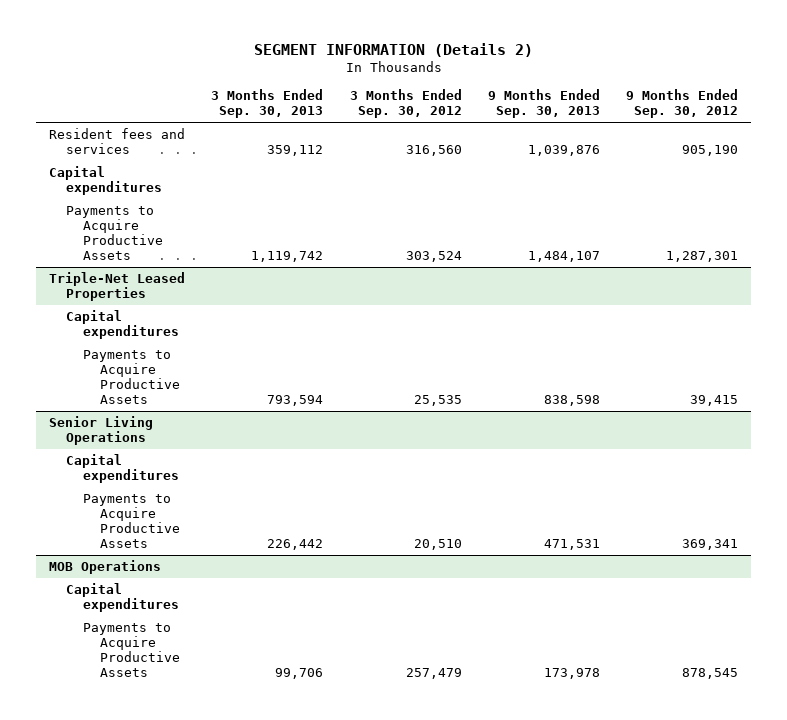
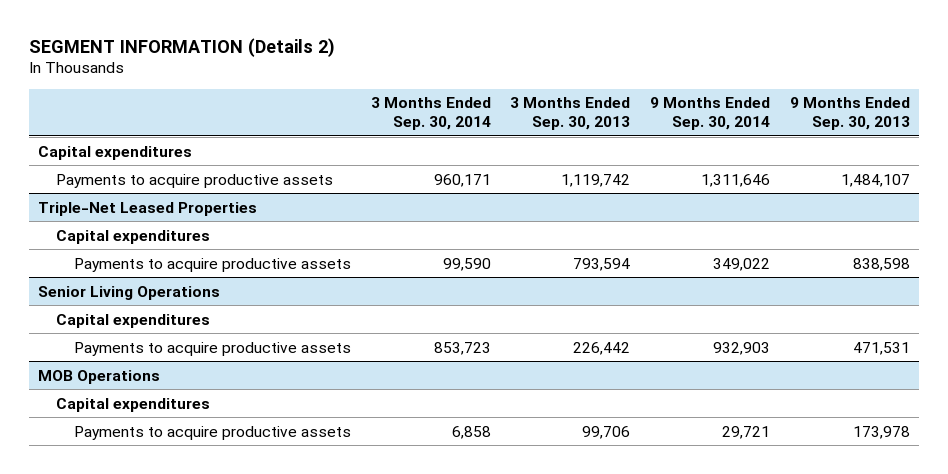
[349,89,462,119] 3 Months Ended Sep. 30, 2012 -> none
[625,89,738,119] 9 Months Ended Sep. 30, 2012 -> none
none -> [370,97,491,131] 3 Months Ended Sep. 30, 2014
none -> [649,97,770,131] 9 Months Ended Sep. 30, 2014
[49,127,186,154] Resident fees and services -> none
[65,205,163,260] Payments to Acquire Productive Assets -> [56,173,334,188] Payments to acquire productive assets
[82,349,180,404] Payments to Acquire Productive Assets -> [74,257,352,272] Payments to acquire productive assets
[82,493,180,548] Payments to Acquire Productive Assets -> [74,341,352,356] Payments to acquire productive assets
[82,622,180,677] Payments to Acquire Productive Assets -> [74,425,352,440] Payments to acquire productive assets

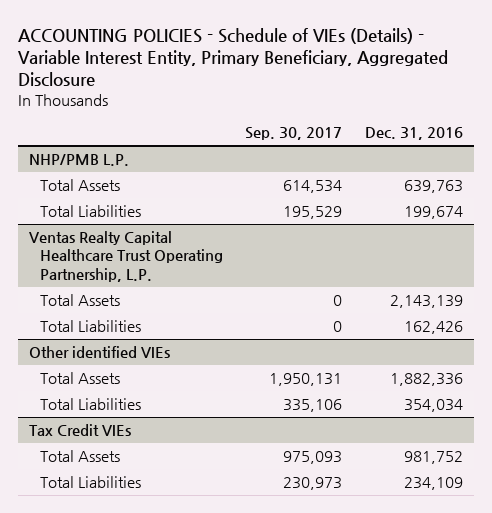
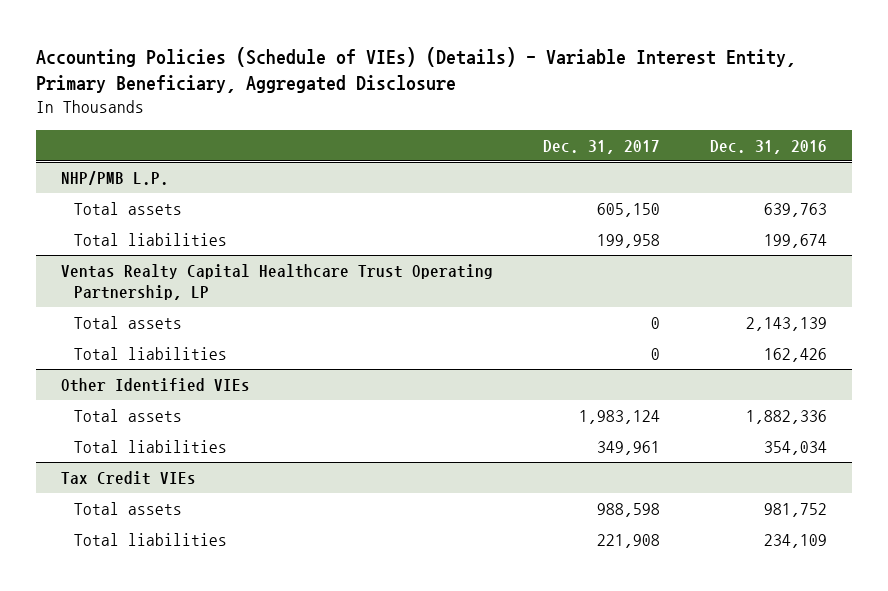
[18,27,449,88] ACCOUNTING POLICIES - Schedule of VIEs (Details) - Variable Interest Entity, Primary Beneficiary, Aggregated Disclosure -> [36,46,797,94] Accounting Policies (Schedule of VIEs) (Details) - Variable Interest Entity, Primary Beneficiary, Aggregated Disclosure
[245,127,343,141] Sep. 30, 2017 -> none
none -> [543,139,661,154] Dec. 31, 2017
[40,179,121,192] Total Assets -> [73,202,182,216] Total assets
[40,205,142,218] Total Liabilities -> [73,233,227,247] Total liabilities
[29,231,224,282] Ventas Realty Capital Healthcare Trust Operating Partnership, L.P. -> [61,264,494,301] Ventas Realty Capital Healthcare Trust Operating Partnership, LP
[40,294,121,307] Total Assets -> [73,316,182,330] Total assets
[40,320,142,333] Total Liabilities -> [73,347,227,361] Total liabilities
[29,346,171,359] Other identified VIEs -> [61,378,251,393] Other Identified VIEs
[40,372,121,385] Total Assets -> [73,409,182,423] Total assets
[40,398,142,411] Total Liabilities -> [73,440,227,454] Total liabilities
[40,450,121,463] Total Assets -> [73,502,182,516] Total assets
[40,476,142,489] Total Liabilities -> [73,533,227,547] Total liabilities

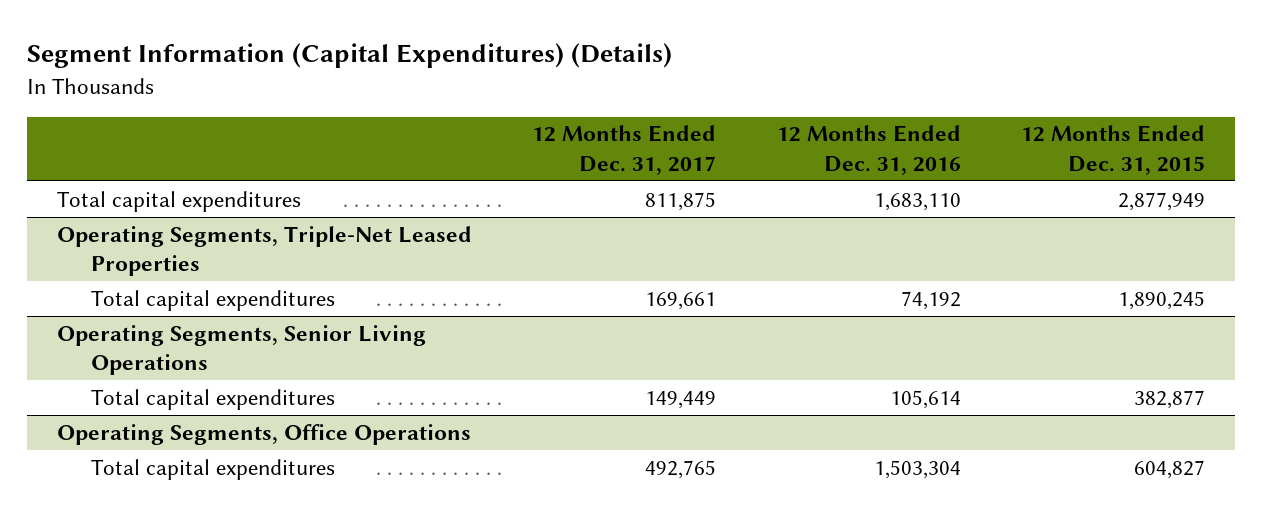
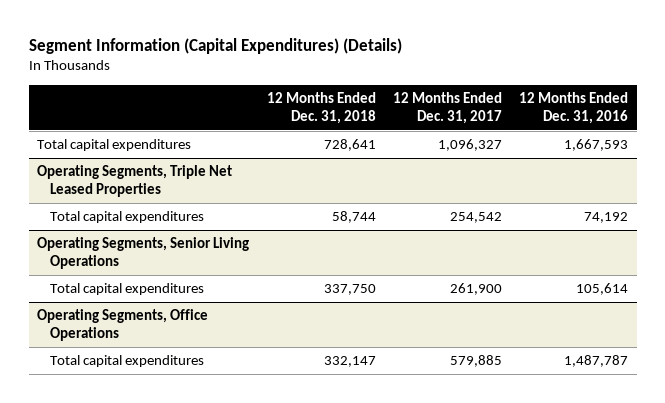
[1021,125,1206,175] 12 Months Ended Dec. 31, 2015 -> none
none -> [266,91,376,125] 12 Months Ended Dec. 31, 2018
[645,191,717,211] 811,875 -> [437,138,502,151] 1,096,327
[873,192,961,211] 1,683,110 -> [563,138,628,151] 1,667,593
[56,225,472,277] Operating Segments, Triple-Net Leased Properties -> [37,164,233,198] Operating Segments, Triple Net Leased Properties
[645,291,717,310] 169,661 -> [449,211,502,223] 254,542
[645,390,717,409] 149,449 -> [449,282,502,295] 261,900
[645,459,717,479] 492,765 -> [449,354,502,367] 579,885
[873,459,961,479] 1,503,304 -> [563,354,628,367] 1,487,787

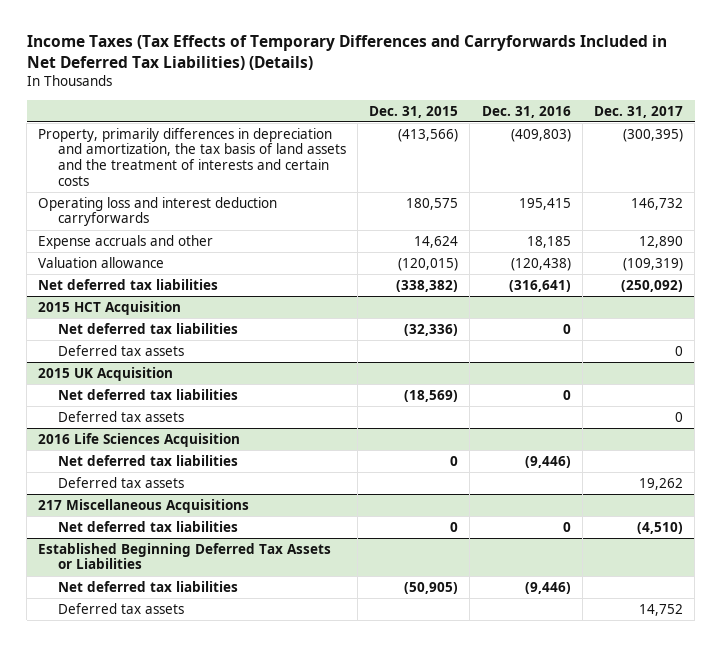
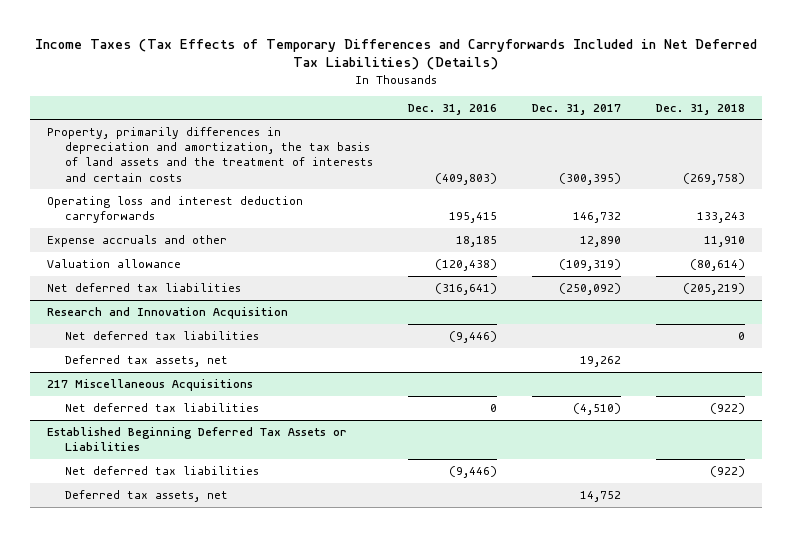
[369,105,459,118] Dec. 31, 2015 -> none
none -> [655,103,745,115] Dec. 31, 2018
[38,300,182,315] 2015 HCT Acquisition -> none
[57,322,238,334] Net deferred tax liabilities -> none
[57,344,184,356] Deferred tax assets -> none
[38,366,174,381] 2015 UK Acquisition -> none
[57,388,238,400] Net deferred tax liabilities -> none
[57,410,184,422] Deferred tax assets -> none
[38,432,241,447] 2016 Life Sciences Acquisition -> none
none -> [47,307,289,320] Research and Innovation Acquisition
[57,476,184,488] Deferred tax assets -> [64,355,228,368] Deferred tax assets, net
[57,602,184,614] Deferred tax assets -> [64,490,228,503] Deferred tax assets, net

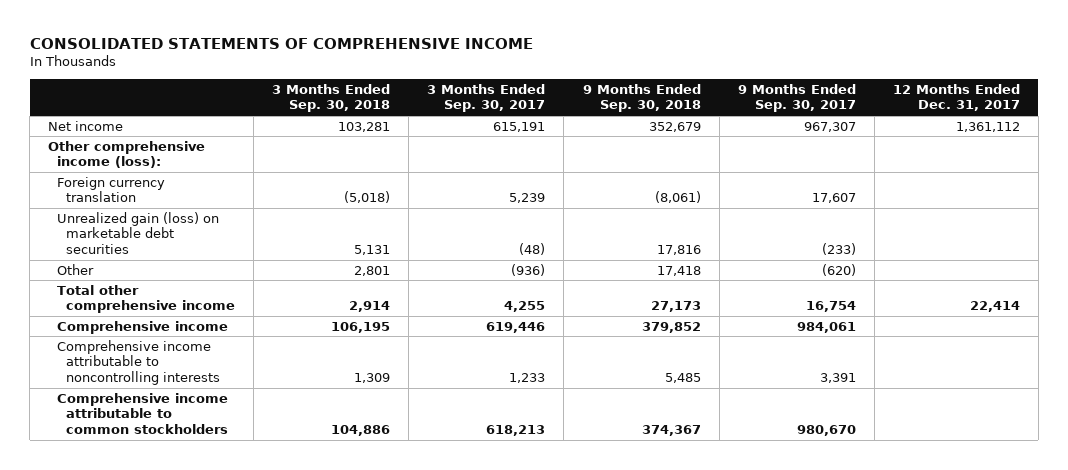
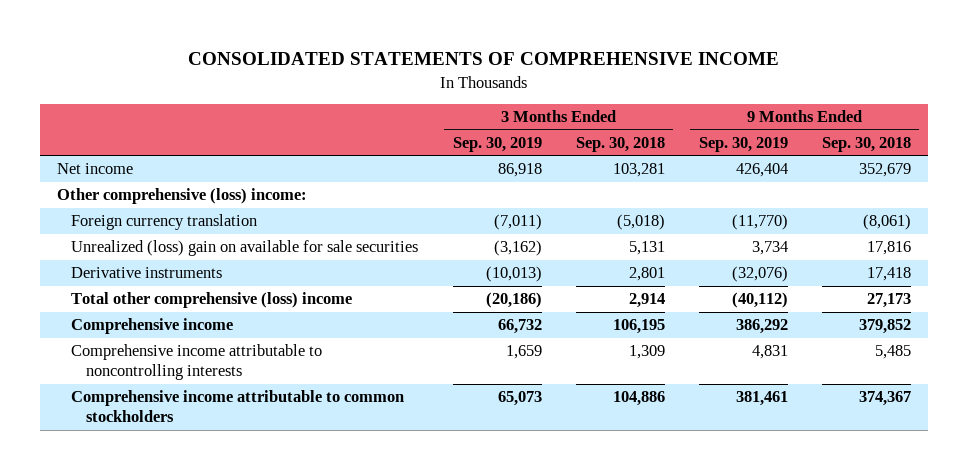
[427,83,546,113] 3 Months Ended Sep. 30, 2017 -> none
[737,83,856,113] 9 Months Ended Sep. 30, 2017 -> none
[892,83,1020,112] 12 Months Ended Dec. 31, 2017 -> none
none -> [452,136,542,152] Sep. 30, 2019
none -> [698,136,788,152] Sep. 30, 2019
[48,140,206,169] Other comprehensive income (loss): -> [57,188,308,205] Other comprehensive (loss) income:
[57,211,220,255] Unrealized gain (loss) on marketable debt securities -> [71,240,419,257] Unrealized (loss) gain on available for sale securities
[57,263,95,275] Other -> [71,267,223,279] Derivative instruments
[57,284,236,314] Total other comprehensive income -> [71,292,353,309] Total other comprehensive (loss) income

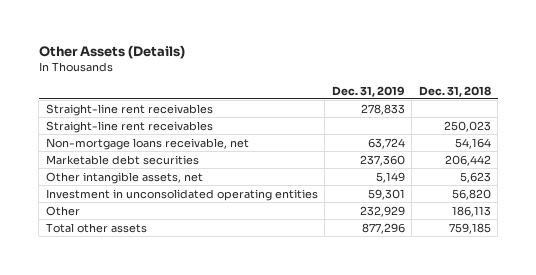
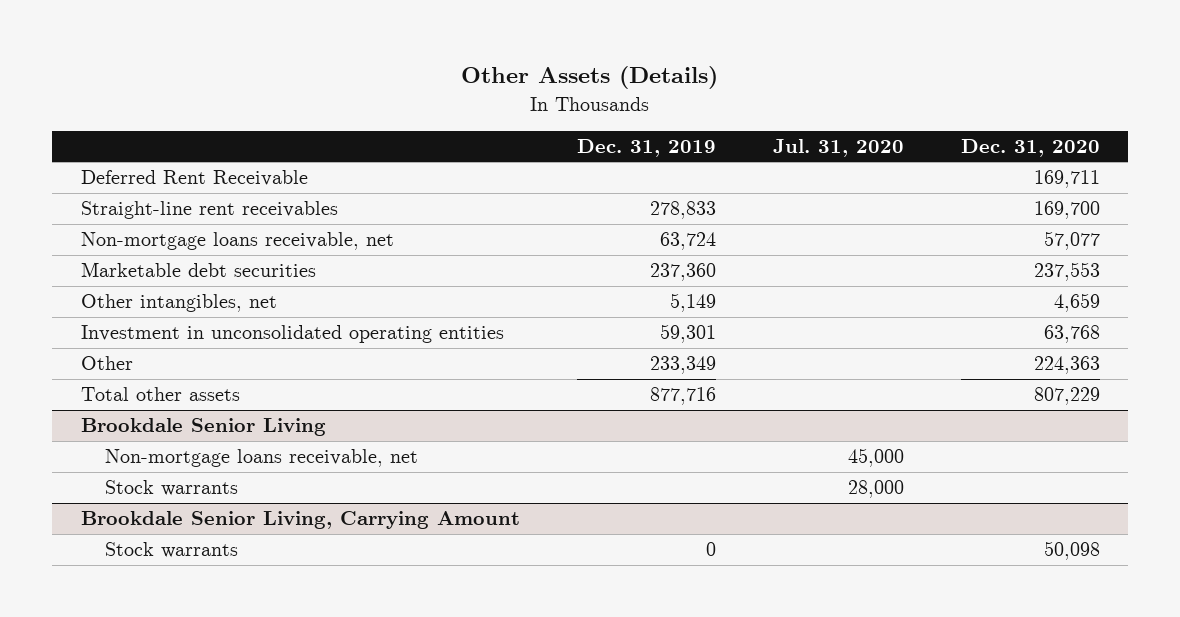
[418,85,491,97] Dec. 31, 2018 -> none
none -> [772,138,904,157] Jul. 31, 2020
none -> [960,138,1100,157] Dec. 31, 2020
none -> [80,170,308,187] Deferred Rent Receivable
[45,120,213,133] Straight-line rent receivables -> none
[45,171,203,184] Other intangible assets, net -> [80,294,277,313] Other intangibles, net
[359,205,405,217] 232,929 -> [649,356,716,375] 233,349
[361,222,405,234] 877,296 -> [649,387,716,406] 877,716
none -> [80,418,326,437] Brookdale Senior Living
none -> [105,449,419,468] Non-mortgage loans receivable, net
none -> [105,480,239,497] Stock warrants
none -> [80,511,520,530] Brookdale Senior Living, Carrying Amount
none -> [105,542,239,559] Stock warrants

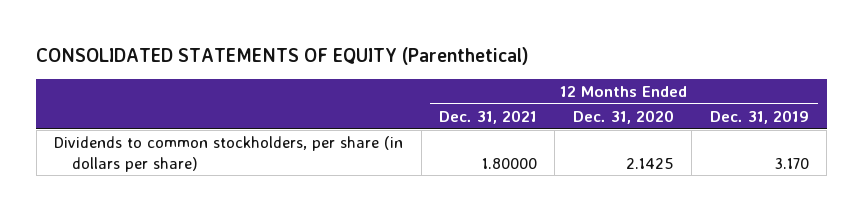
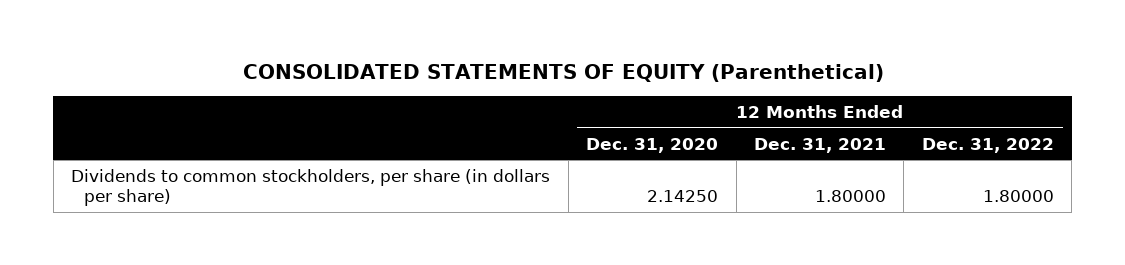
[709,109,809,124] Dec. 31, 2019 -> none
none -> [921,137,1054,153] Dec. 31, 2022
[625,157,674,169] 2.1425 -> [647,189,719,202] 2.14250

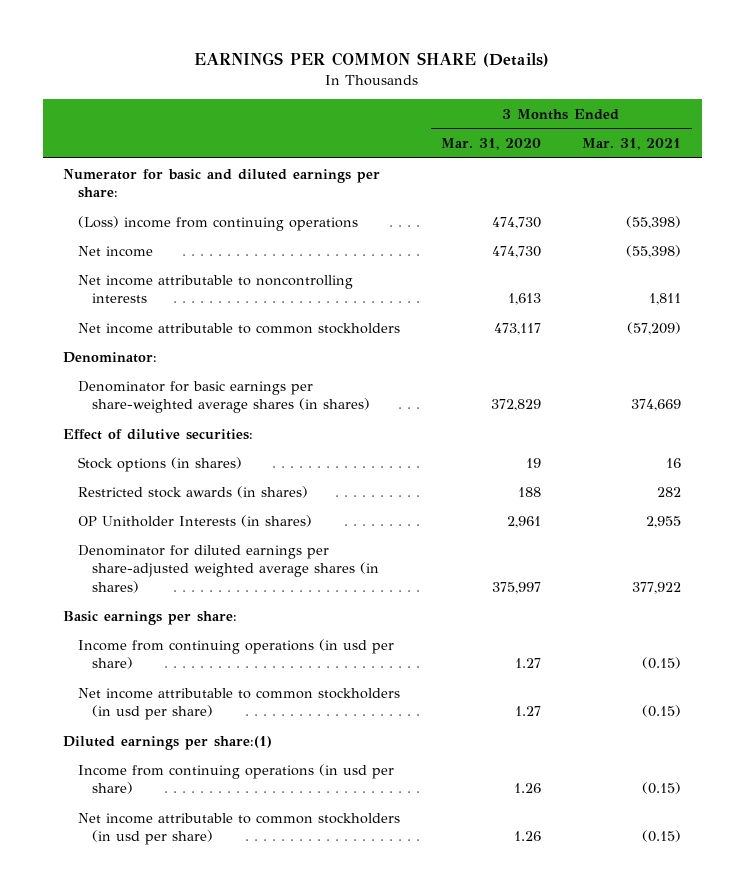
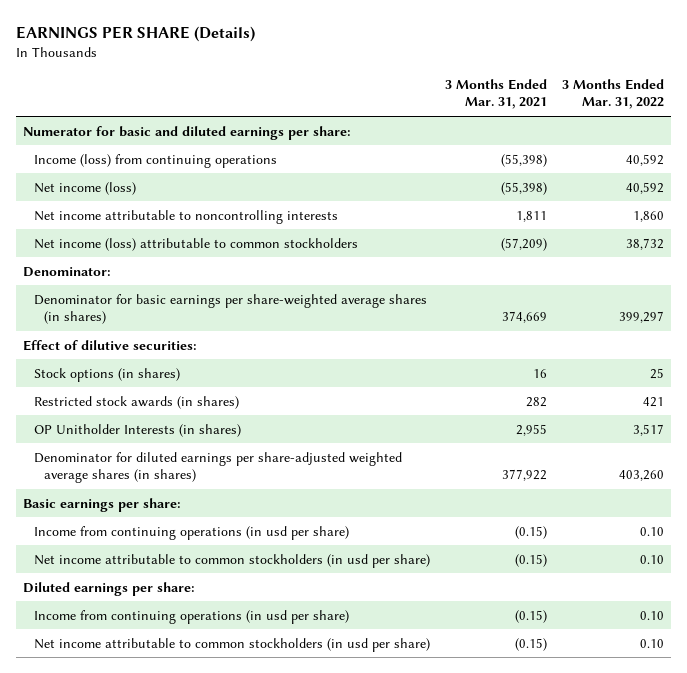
[194,52,550,68] EARNINGS PER COMMON SHARE (Details) -> [15,25,255,42] EARNINGS PER SHARE (Details)
[441,138,542,151] Mar. 31, 2020 -> none
none -> [561,79,664,110] 3 Months Ended Mar. 31, 2022
[77,215,358,231] (Loss) income from continuing operations -> [33,153,277,168] Income (loss) from continuing operations
[77,245,153,257] Net income -> [33,181,136,195] Net income (loss)
[77,322,400,334] Net income attributable to common stockholders -> [33,237,358,251] Net income (loss) attributable to common stockholders
[63,735,273,750] Diluted earnings per share:(1) -> [23,581,196,596] Diluted earnings per share:

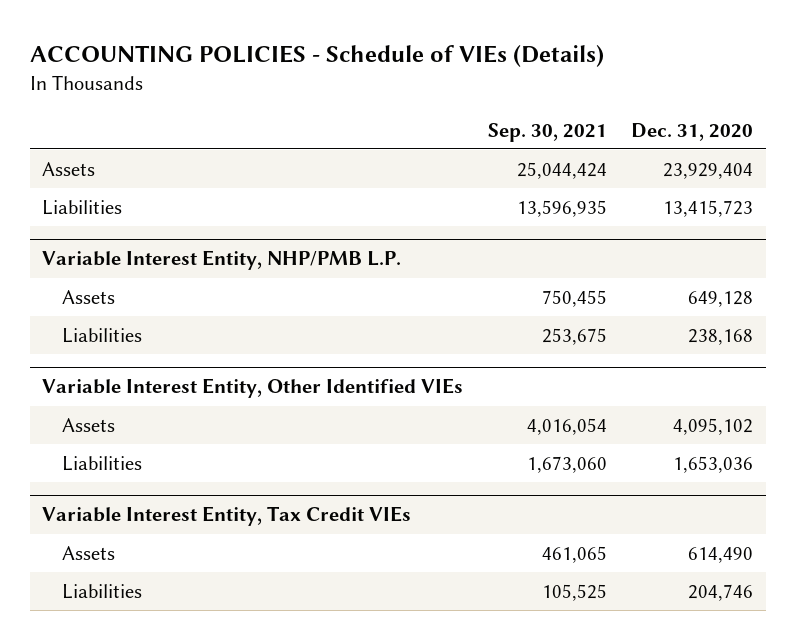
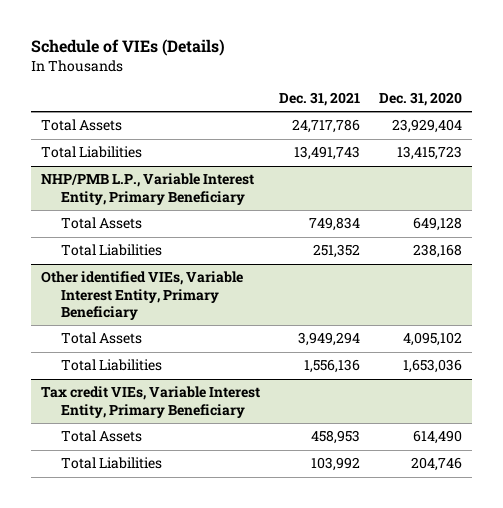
[30,45,605,68] ACCOUNTING POLICIES - Schedule of VIEs (Details) -> [30,39,225,57] Schedule of VIEs (Details)
[487,122,607,142] Sep. 30, 2021 -> none
none -> [278,91,360,106] Dec. 31, 2021
[42,161,96,176] Assets -> [40,119,122,132] Total Assets
[42,199,123,215] Liabilities -> [40,146,142,159] Total Liabilities
[42,250,402,271] Variable Interest Entity, NHP/PMB L.P. -> [40,173,254,205] NHP/PMB L.P., Variable Interest Entity, Primary Beneficiary
[61,289,115,304] Assets -> [60,217,142,230] Total Assets
[61,327,142,343] Liabilities -> [60,244,162,257] Total Liabilities
[42,378,464,399] Variable Interest Entity, Other Identified VIEs -> [40,271,243,320] Other identified VIEs, Variable Interest Entity, Primary Beneficiary
[61,417,115,432] Assets -> [60,332,142,345] Total Assets
[61,455,142,471] Liabilities -> [60,359,162,372] Total Liabilities
[42,506,412,527] Variable Interest Entity, Tax Credit VIEs -> [40,386,260,418] Tax credit VIEs, Variable Interest Entity, Primary Beneficiary
[61,545,115,560] Assets -> [60,430,142,443] Total Assets
[61,583,142,599] Liabilities -> [60,457,162,470] Total Liabilities

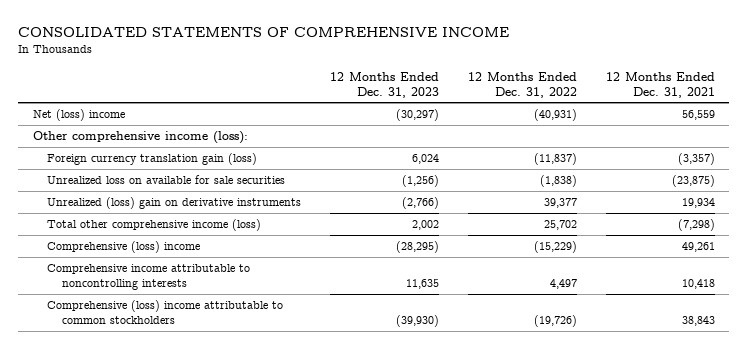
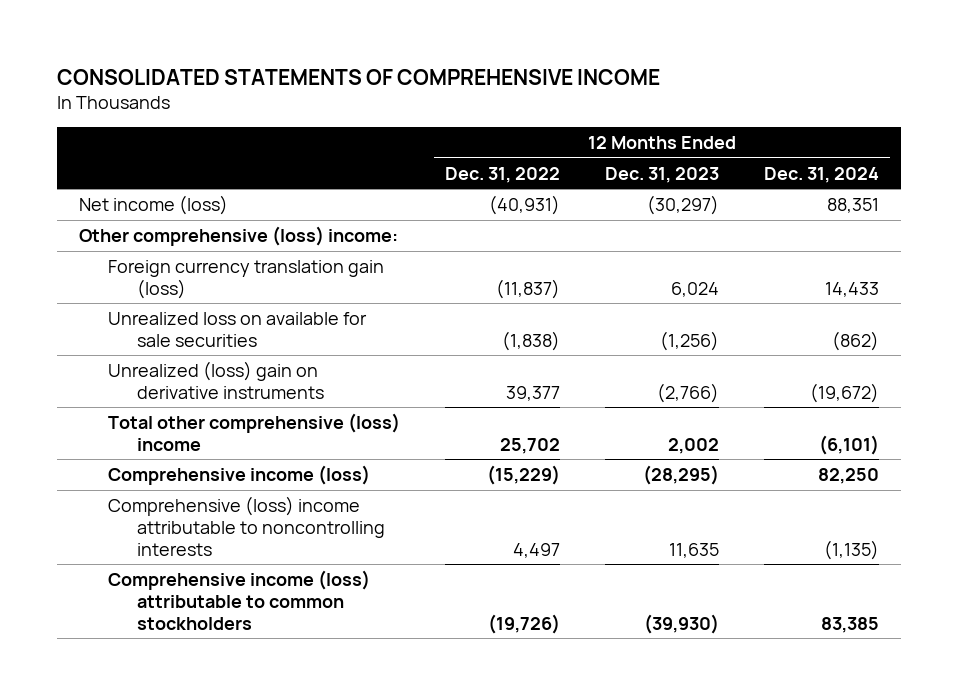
[605,71,715,98] 12 Months Ended Dec. 31, 2021 -> none
none -> [763,166,879,183] Dec. 31, 2024
[32,109,125,122] Net (loss) income -> [79,194,229,215] Net income (loss)
[32,131,248,145] Other comprehensive income (loss): -> [79,225,399,246] Other comprehensive (loss) income:
[47,219,262,232] Total other comprehensive income (loss) -> [108,412,401,451] Total other comprehensive (loss) income
[47,241,201,254] Comprehensive (loss) income -> [108,464,371,485] Comprehensive income (loss)
[47,264,251,291] Comprehensive income attributable to noncontrolling interests -> [108,495,386,556] Comprehensive (loss) income attributable to noncontrolling interests
[47,300,284,325] Comprehensive (loss) income attributable to common stockholders -> [108,569,371,630] Comprehensive income (loss) attributable to common stockholders

